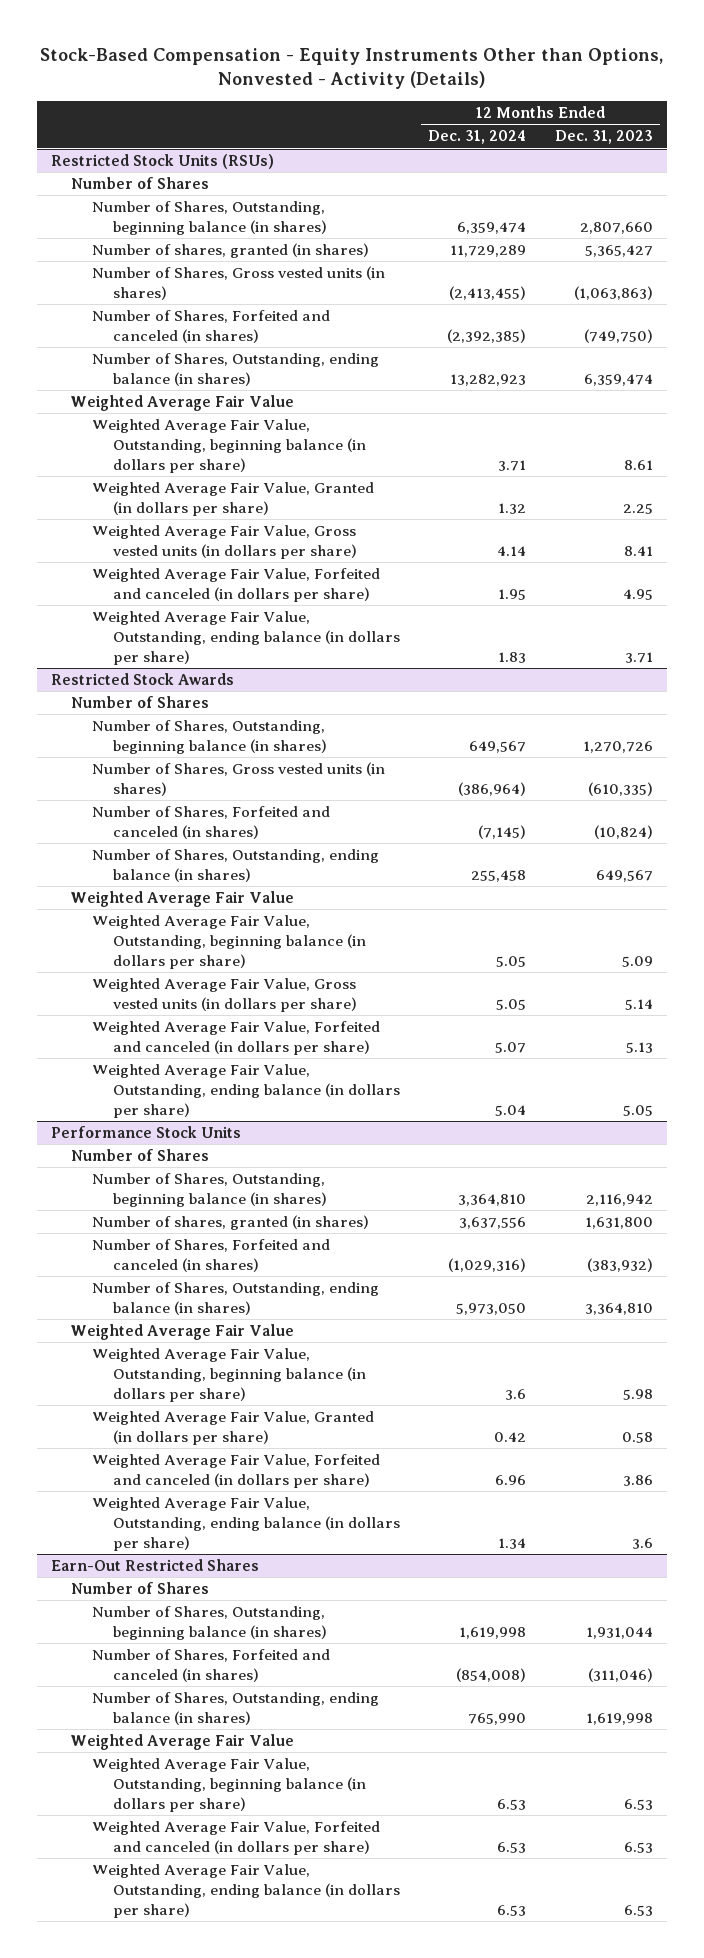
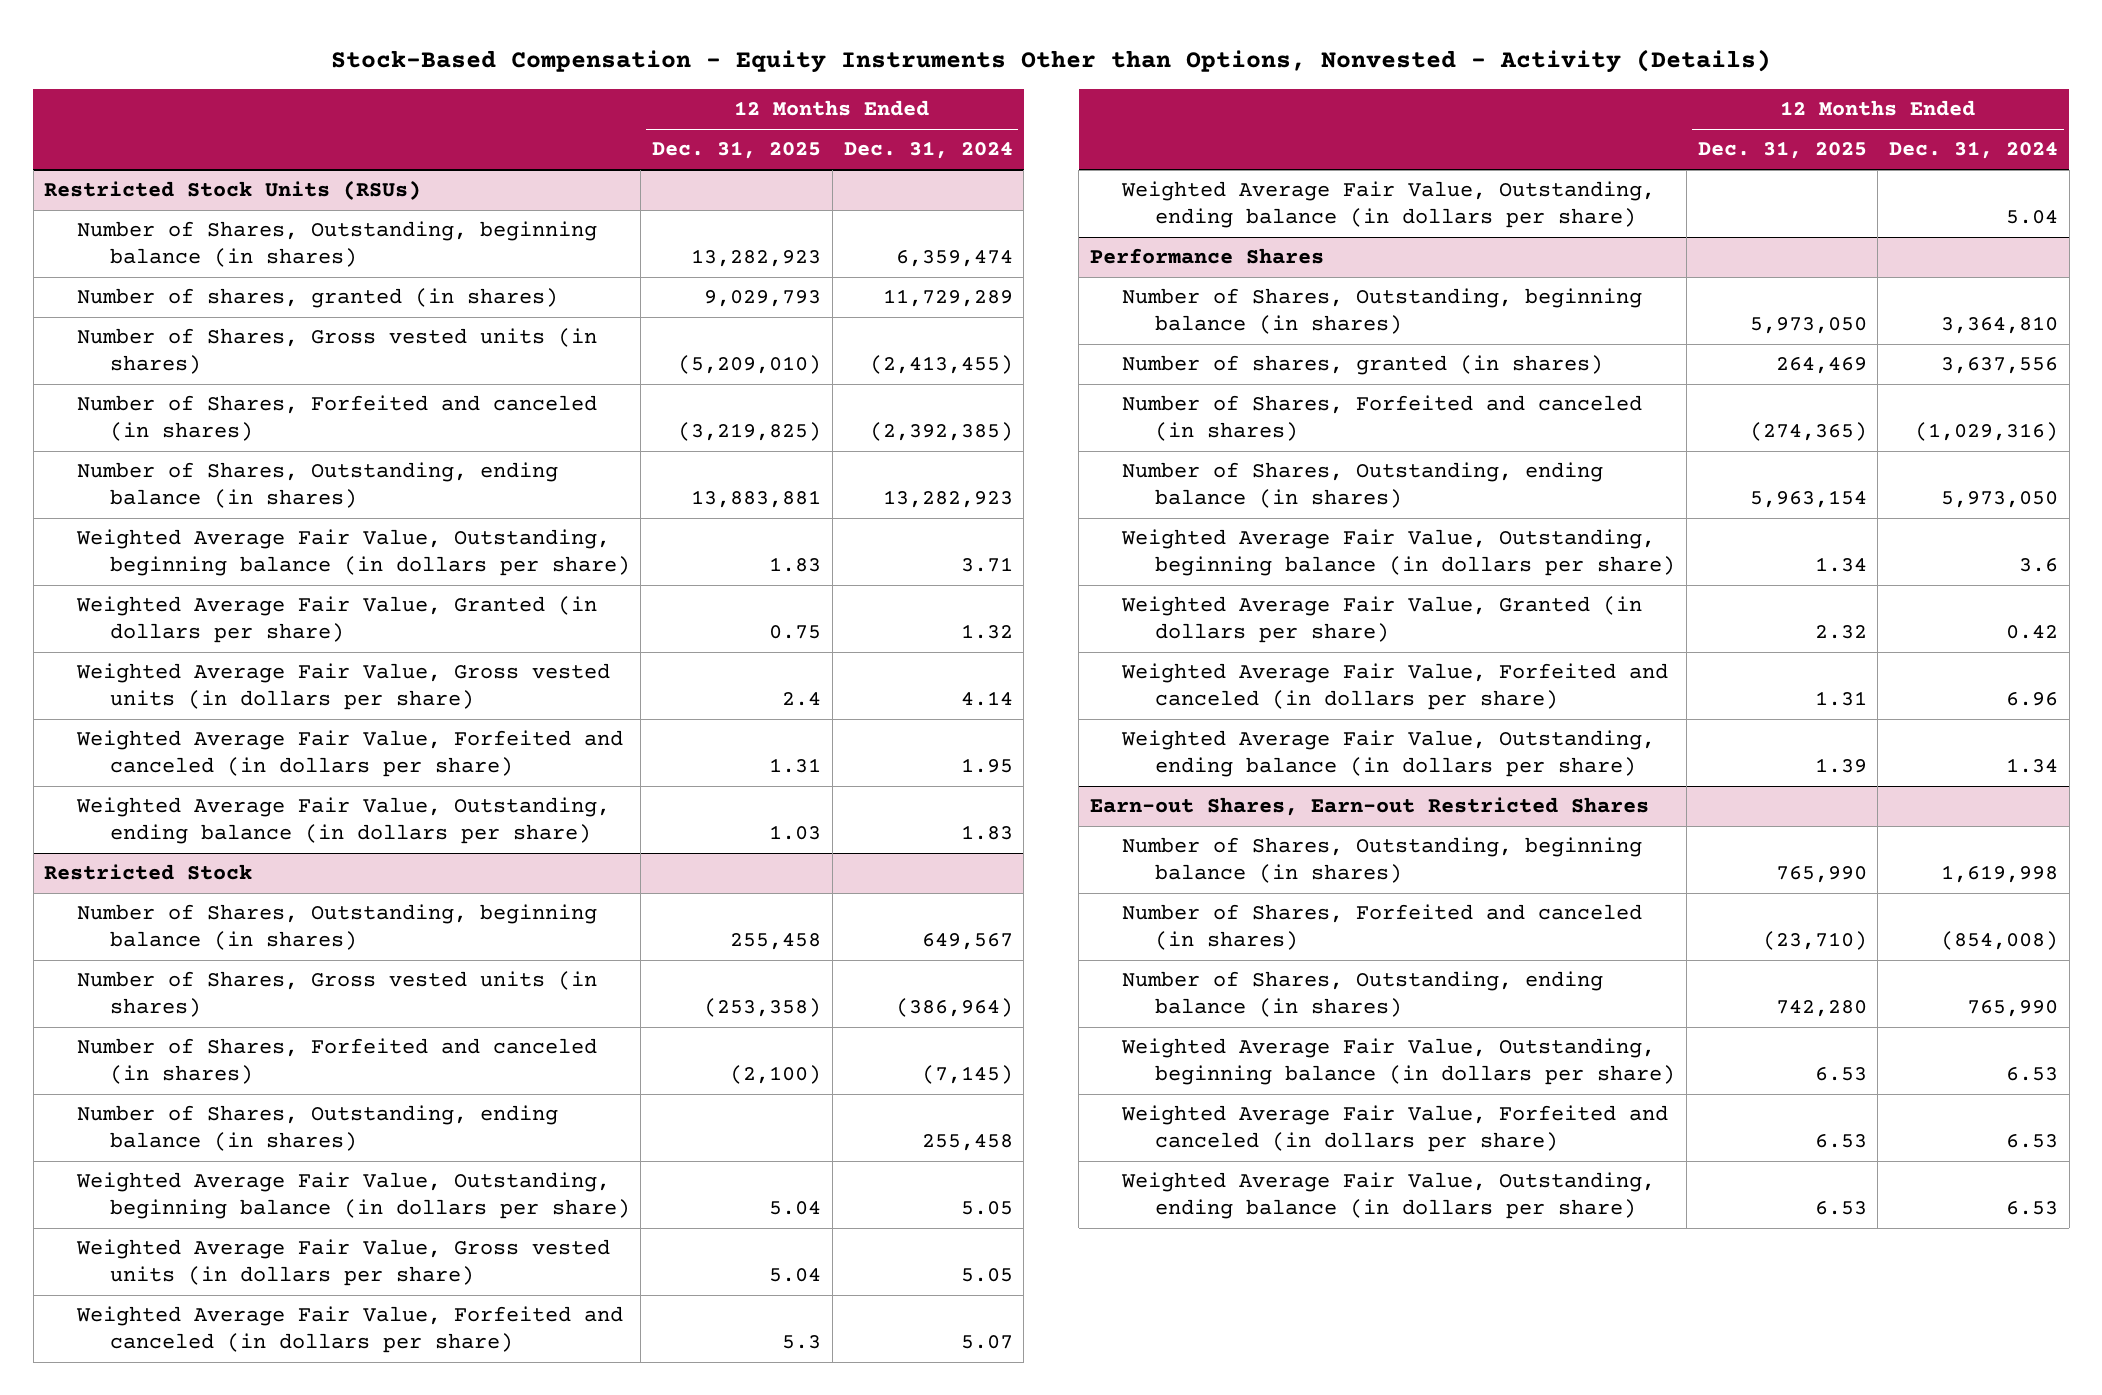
[554,130,653,145] Dec. 31, 2023 -> none
none -> [652,141,822,160] Dec. 31, 2025
[71,177,210,190] Number of Shares -> none
[71,395,295,412] Weighted Average Fair Value -> none
[71,696,210,709] Number of Shares -> none
[50,673,234,686] Restricted Stock Awards -> [44,864,253,881] Restricted Stock
[71,891,295,908] Weighted Average Fair Value -> none
[71,1149,210,1162] Number of Shares -> none
[50,1126,241,1139] Performance Stock Units -> [1089,248,1324,265] Performance Shares
[71,1324,295,1341] Weighted Average Fair Value -> none
[71,1582,210,1595] Number of Shares -> none
[50,1559,259,1572] Earn-Out Restricted Shares -> [1089,797,1649,817] Earn-out Shares, Earn-out Restricted Shares
[71,1734,295,1751] Weighted Average Fair Value -> none

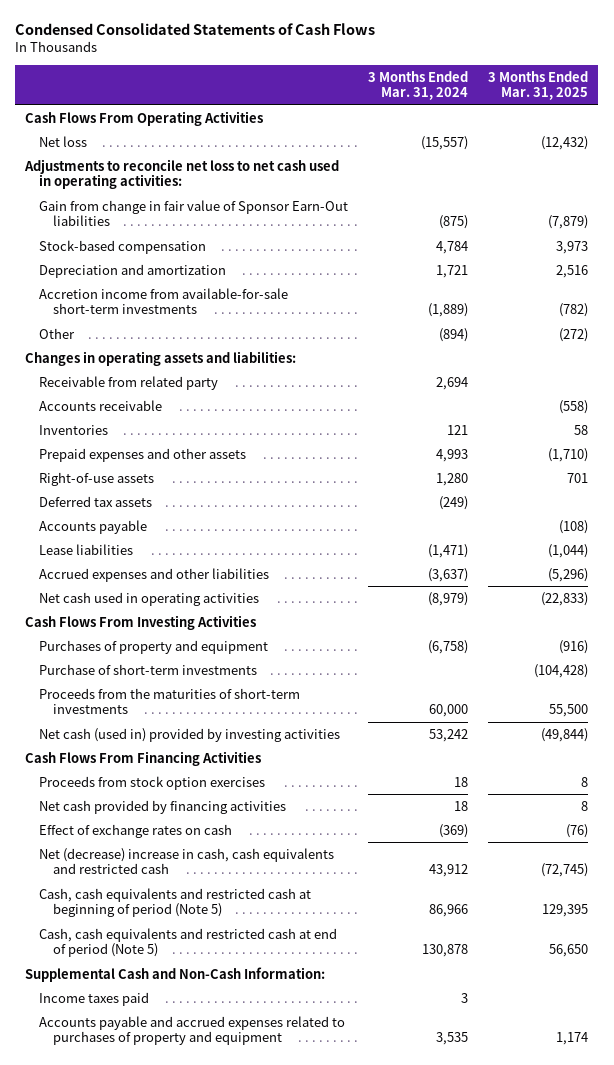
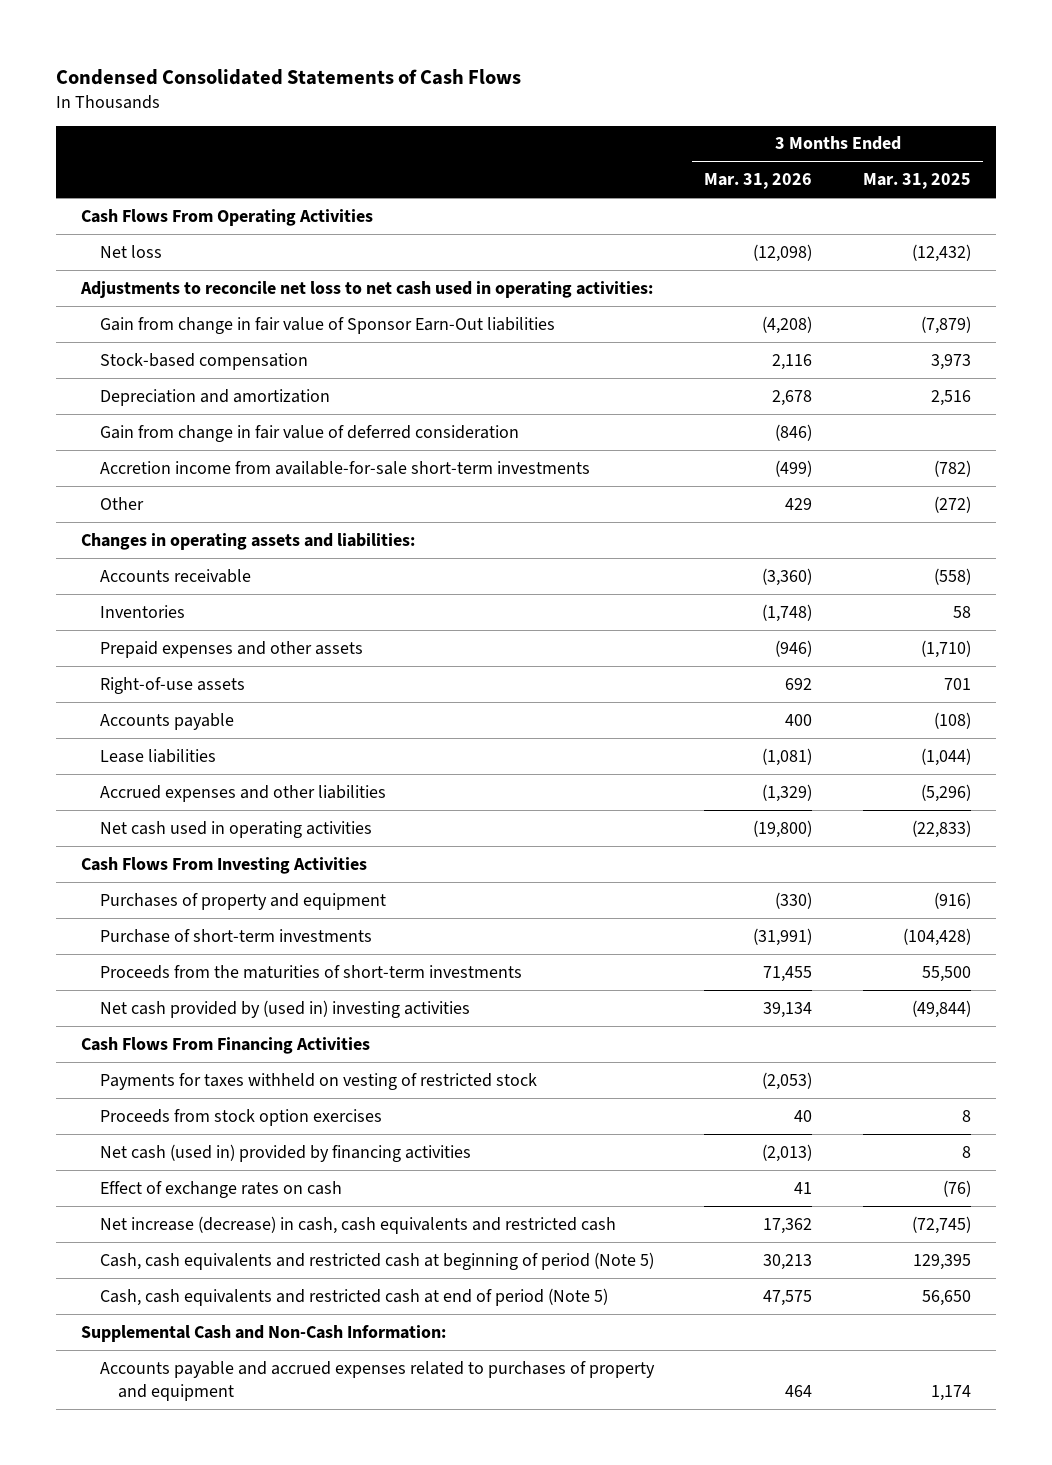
[368,70,469,101] 3 Months Ended Mar. 31, 2024 -> none
none -> [704,173,813,190] Mar. 31, 2026
none -> [99,424,519,442] Gain from change in fair value of deferred consideration
[39,375,219,390] Receivable from related party -> none
[39,495,153,507] Deferred tax assets -> none
[39,727,341,742] Net cash (used in) provided by investing activities -> [99,999,470,1018] Net cash provided by (used in) investing activities
none -> [99,1072,537,1090] Payments for taxes withheld on vesting of restricted stock
[39,799,287,814] Net cash provided by financing activities -> [99,1143,471,1162] Net cash (used in) provided by financing activities
[39,847,335,875] Net (decrease) increase in cash, cash equivalents and restricted cash -> [99,1215,616,1234] Net increase (decrease) in cash, cash equivalents and restricted cash
[39,991,150,1006] Income taxes paid -> none

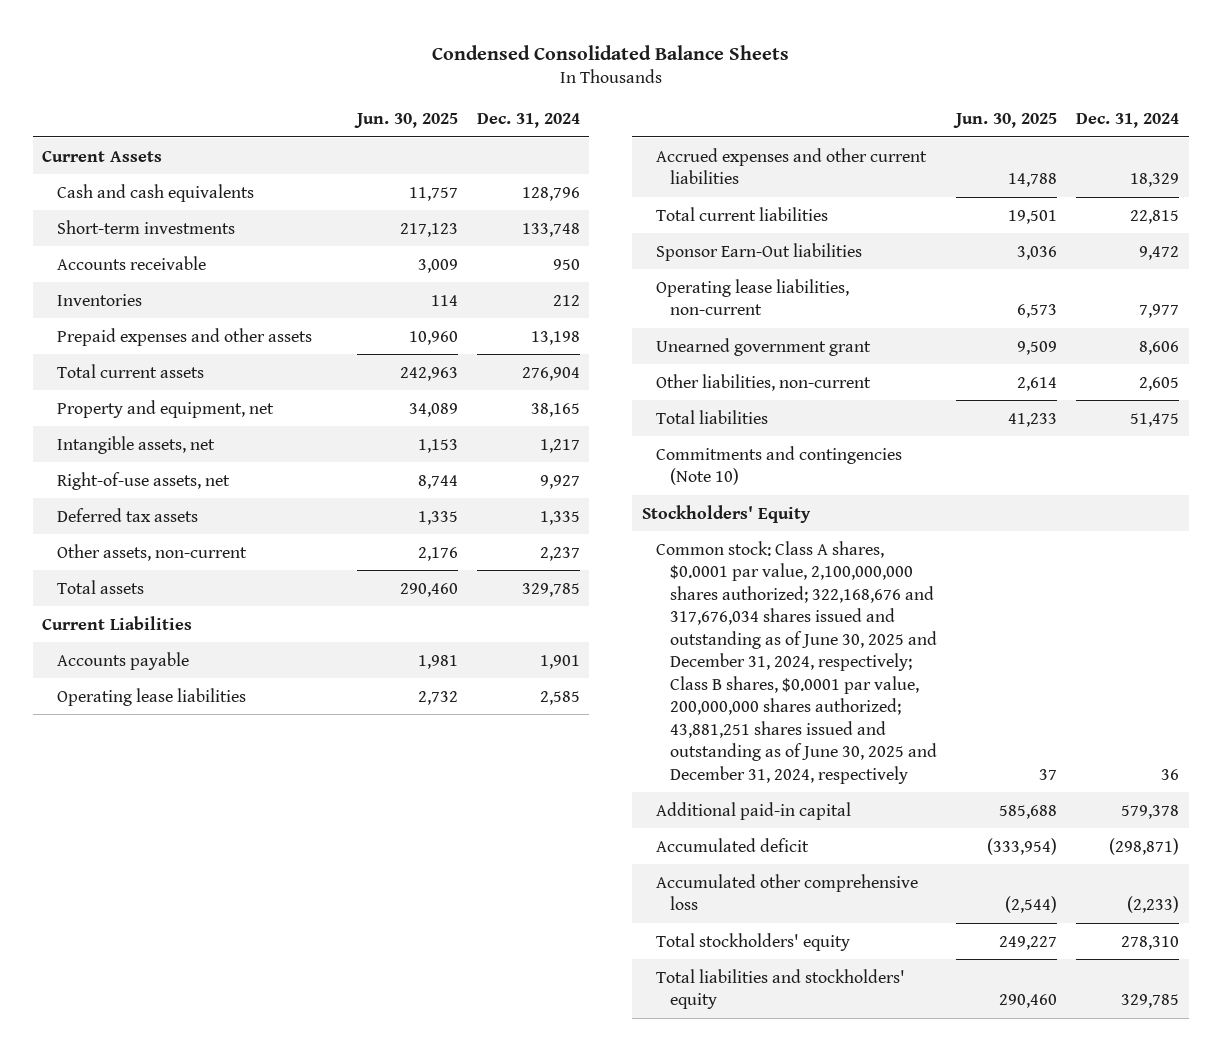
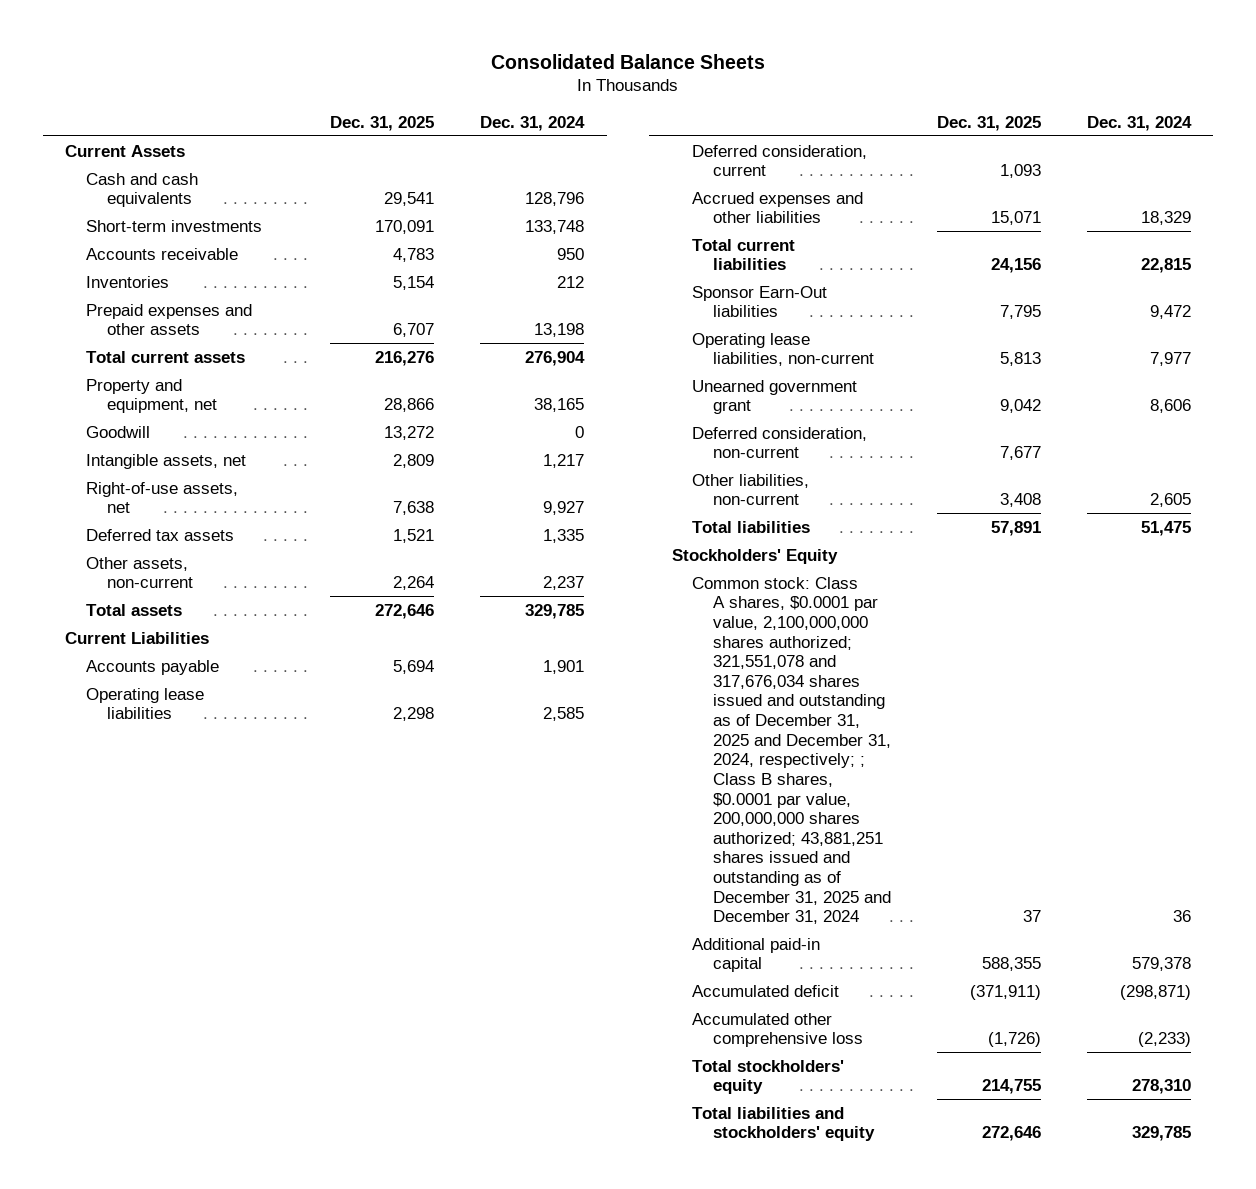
[431,44,789,60] Condensed Consolidated Balance Sheets -> [490,53,765,69] Consolidated Balance Sheets
[353,113,458,129] Jun. 30, 2025 -> none
none -> [330,115,435,131] Dec. 31, 2025
none -> [86,425,151,438] Goodwill
none -> [692,144,868,177] Deferred consideration, current
[656,147,928,185] Accrued expenses and other current liabilities -> [692,191,864,224] Accrued expenses and other liabilities
none -> [692,426,868,459] Deferred consideration, non-current
[656,445,903,486] Commitments and contingencies (Note 10) -> none
[656,540,938,784] Common stock: Class A shares, $0.0001 par value, 2,100,000,000 shares authorized; 322,168,676 and 317,676,034 shares issued and outstanding as of June 30, 2025 and December 31, 2024, respectively; Class B shares, $0.0001 par value, 200,000,000 shares authorized; 43,881,251 shares issued and outstanding as of June 30, 2025 and December 31, 2024, respectively -> [692,576,892,925] Common stock: Class A shares, $0.0001 par value, 2,100,000,000 shares authorized; 321,551,078 and 317,676,034 shares issued and outstanding as of December 31, 2025 and December 31, 2024, respectively; ; Class B shares, $0.0001 par value, 200,000,000 shares authorized; 43,881,251 shares issued and outstanding as of December 31, 2025 and December 31, 2024

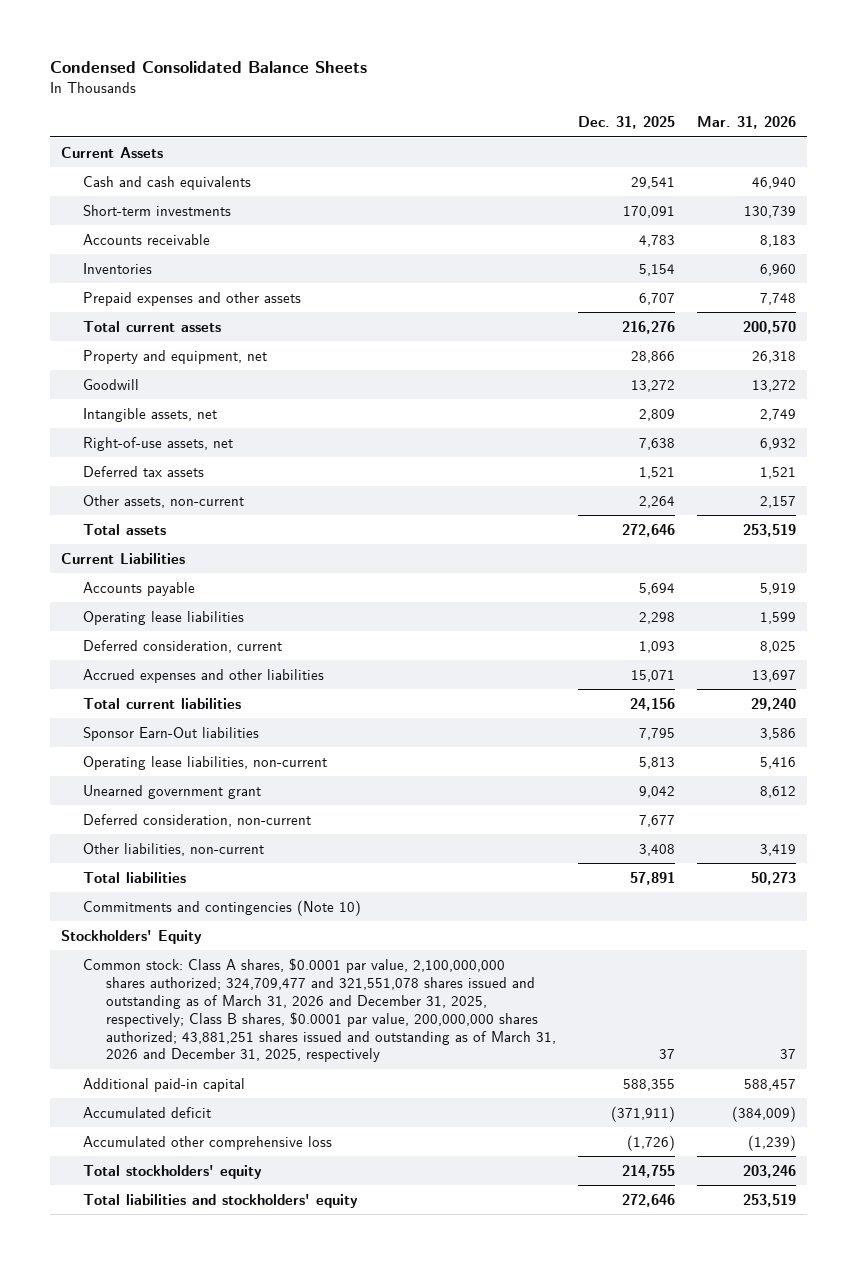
[490,53,765,69] Consolidated Balance Sheets -> [49,60,367,73] Condensed Consolidated Balance Sheets
[480,115,586,131] Dec. 31, 2024 -> none
none -> [696,116,796,130] Mar. 31, 2026
none -> [83,899,362,916] Commitments and contingencies (Note 10)
[692,576,892,925] Common stock: Class A shares, $0.0001 par value, 2,100,000,000 shares authorized; 321,551,078 and 317,676,034 shares issued and outstanding as of December 31, 2025 and December 31, 2024, respectively; ; Class B shares, $0.0001 par value, 200,000,000 shares authorized; 43,881,251 shares issued and outstanding as of December 31, 2025 and December 31, 2024 -> [83,957,557,1063] Common stock: Class A shares, $0.0001 par value, 2,100,000,000 shares authorized; 324,709,477 and 321,551,078 shares issued and outstanding as of March 31, 2026 and December 31, 2025, respectively; Class B shares, $0.0001 par value, 200,000,000 shares authorized; 43,881,251 shares issued and outstanding as of March 31, 2026 and December 31, 2025, respectively

